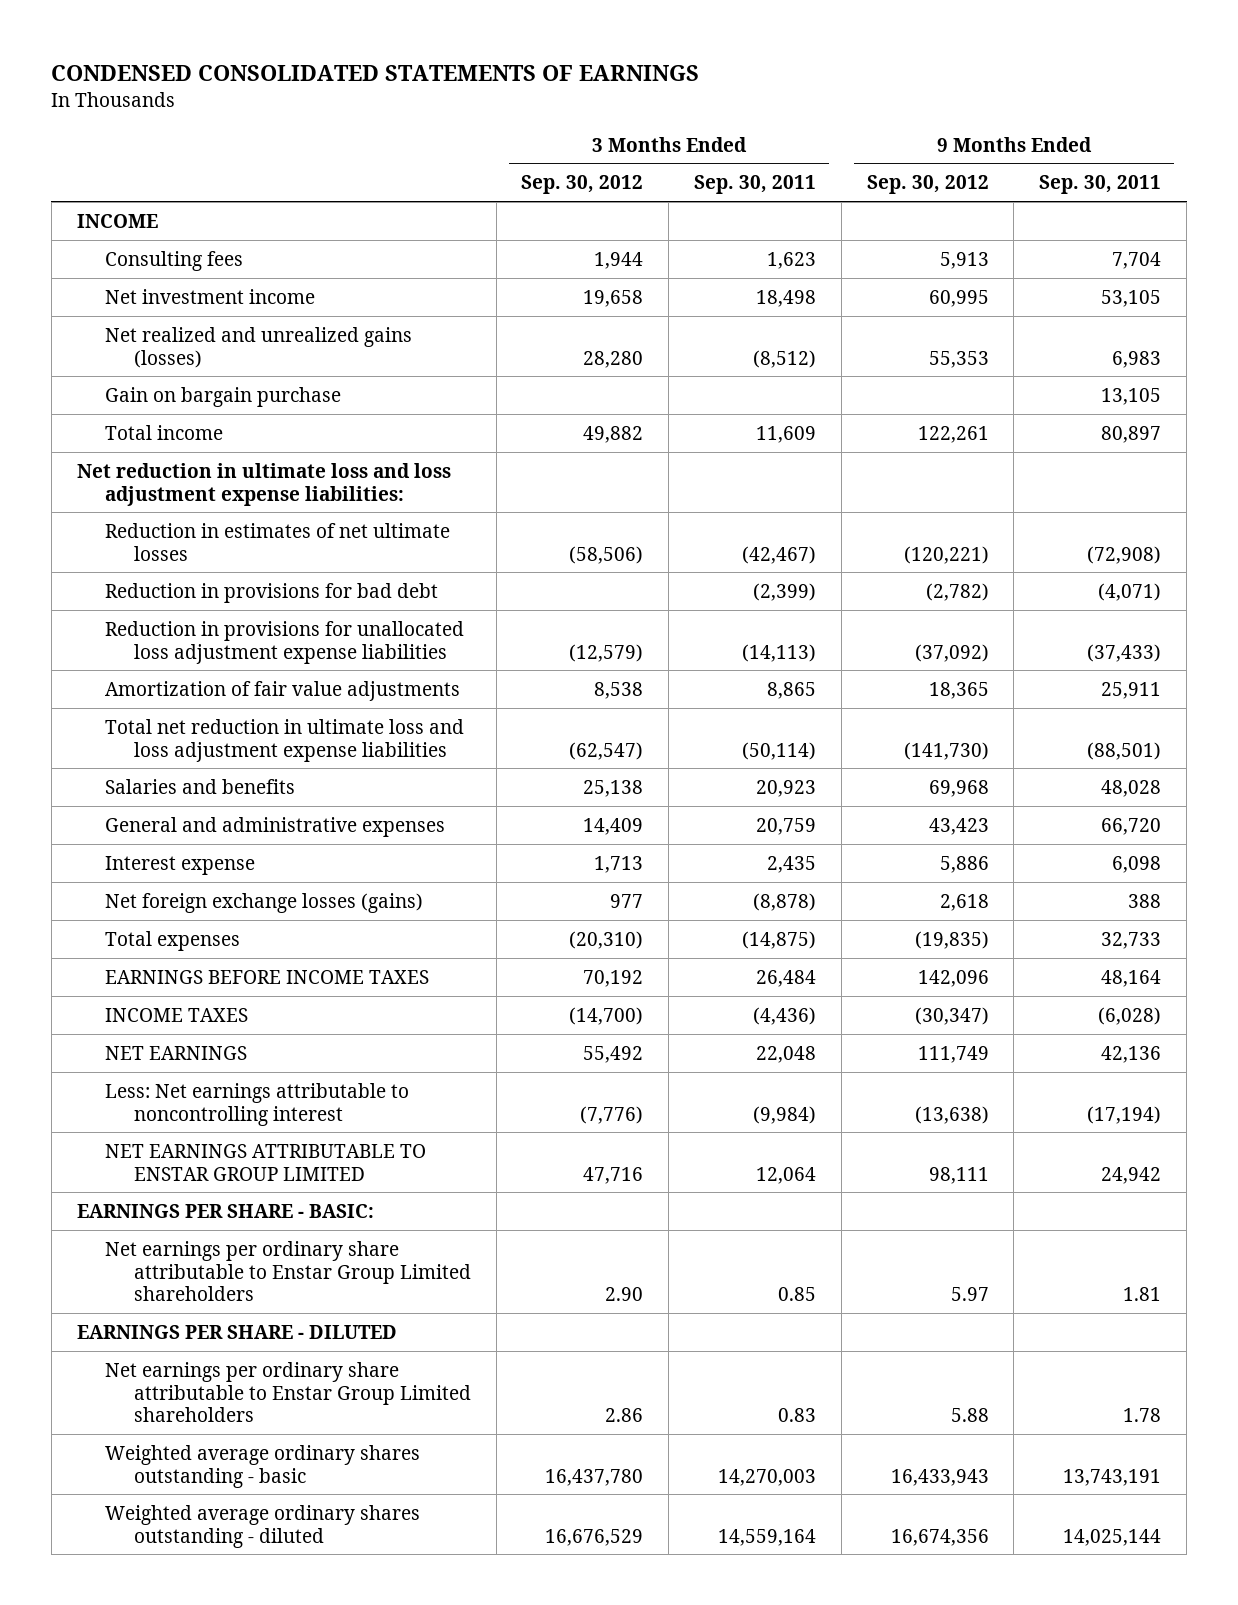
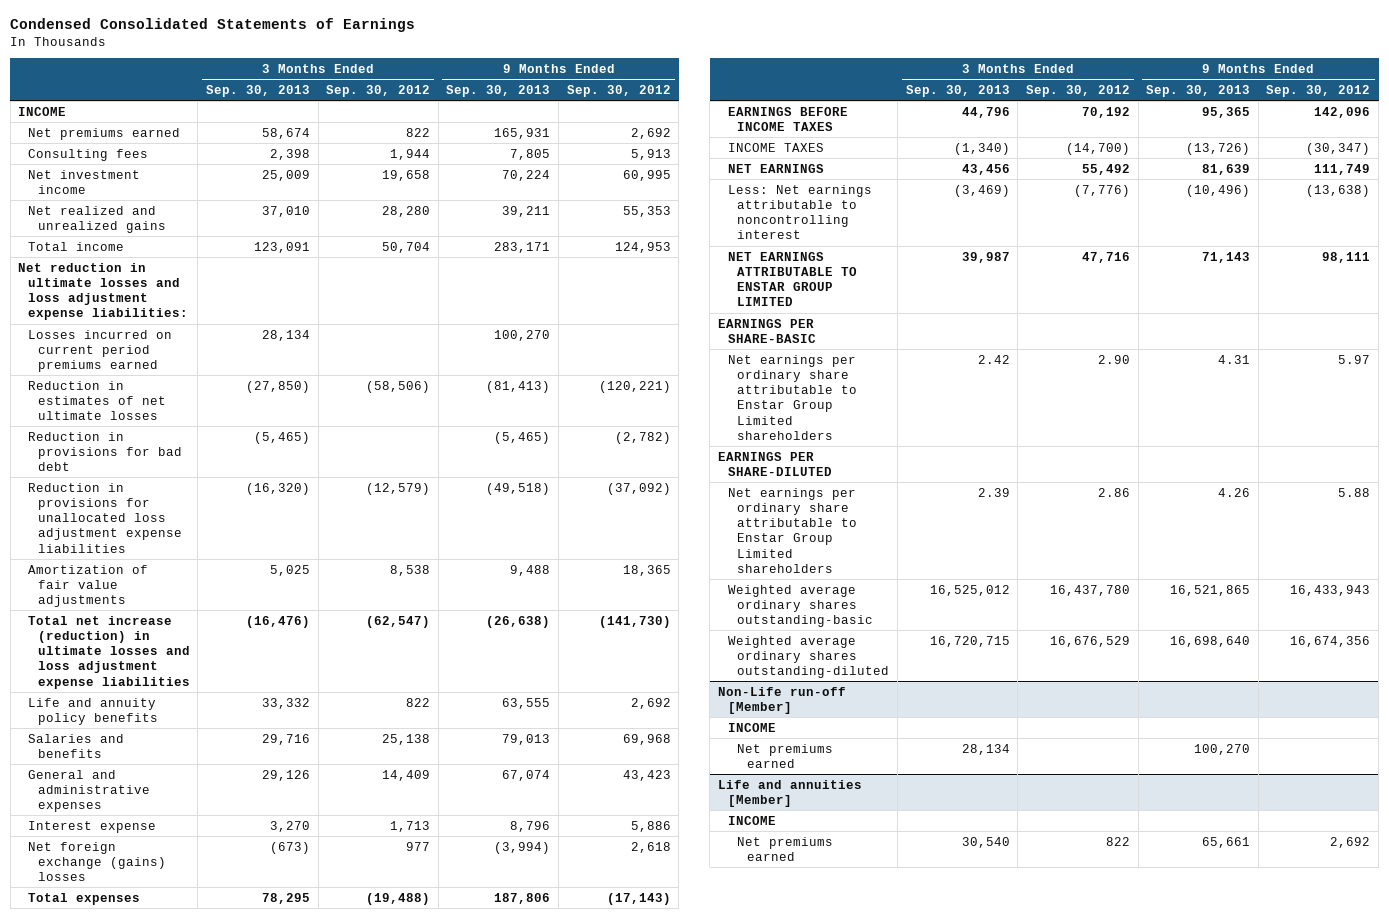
[51,65,700,82] CONDENSED CONSOLIDATED STATEMENTS OF EARNINGS -> [10,18,416,33] Condensed Consolidated Statements of Earnings
[693,175,816,195] Sep. 30, 2011 -> none
[1039,175,1162,195] Sep. 30, 2011 -> none
none -> [205,85,310,98] Sep. 30, 2013
none -> [446,85,551,98] Sep. 30, 2013
none -> [27,127,180,140] Net premiums earned
[105,386,342,407] Gain on bargain purchase -> none
[105,326,413,368] Net realized and unrealized gains (losses) -> [27,205,166,233] Net realized and unrealized gains
[583,425,644,443] 49,882 -> [382,241,431,253] 50,704
[917,425,989,443] 122,261 -> [614,241,671,253] 124,953
[76,462,451,506] Net reduction in ultimate loss and loss adjustment expense liabilities: -> [18,262,188,321] Net reduction in ultimate losses and loss adjustment expense liabilities:
none -> [27,329,172,373] Losses incurred on current period premiums earned
[105,718,465,762] Total net reduction in ultimate loss and loss adjustment expense liabilities -> [27,615,190,689] Total net increase (reduction) in ultimate losses and loss adjustment expense liabilities
none -> [27,697,158,725] Life and annuity policy benefits
[105,892,424,913] Net foreign exchange losses (gains) -> [27,841,166,882] Net foreign exchange (gains) losses
[569,930,644,949] (20,310) -> [366,892,431,905] (19,488)
[914,930,989,949] (19,835) -> [606,892,671,905] (17,143)
[76,1203,374,1218] EARNINGS PER SHARE - BASIC: -> [718,318,816,343] EARNINGS PER SHARE-BASIC
[76,1324,397,1339] EARNINGS PER SHARE - DILUTED -> [718,451,832,476] EARNINGS PER SHARE-DILUTED
[105,1444,421,1488] Weighted average ordinary shares outstanding - basic -> [727,584,874,628] Weighted average ordinary shares outstanding-basic
[105,1504,421,1548] Weighted average ordinary shares outstanding - diluted -> [727,635,890,679] Weighted average ordinary shares outstanding-diluted
none -> [718,686,847,714] Non-Life run-off [Member]
none -> [727,722,776,732] INCOME
none -> [737,743,834,768] Net premiums earned
none -> [718,779,863,807] Life and annuities [Member]
none -> [727,815,776,825] INCOME
none -> [737,836,834,861] Net premiums earned

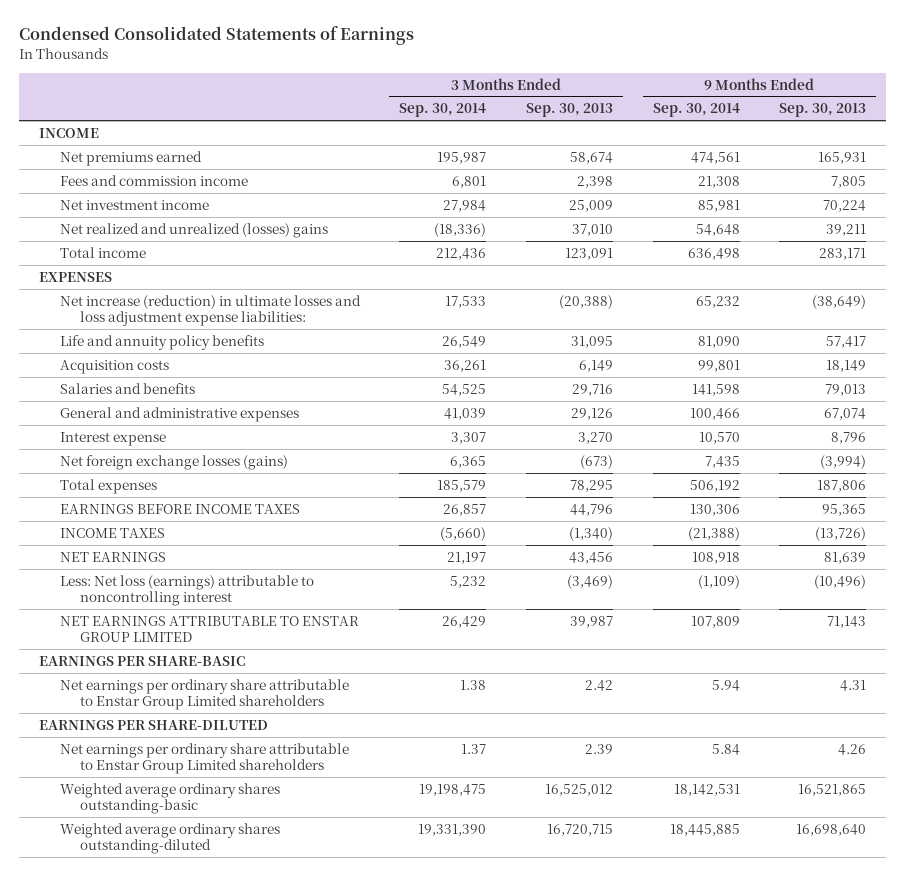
[326,85,431,98] Sep. 30, 2012 -> none
[566,85,671,98] Sep. 30, 2012 -> none
none -> [399,103,487,118] Sep. 30, 2014
none -> [652,103,740,118] Sep. 30, 2014
[27,148,148,161] Consulting fees -> [59,174,248,186] Fees and commission income
[27,205,166,233] Net realized and unrealized gains -> [59,222,328,238] Net realized and unrealized (losses) gains
[18,262,188,321] Net reduction in ultimate losses and loss adjustment expense liabilities: -> none
[27,329,172,373] Losses incurred on current period premiums earned -> none
[27,380,166,421] Reduction in estimates of net ultimate losses -> none
[27,431,182,472] Reduction in provisions for bad debt -> none
[27,482,182,553] Reduction in provisions for unallocated loss adjustment expense liabilities -> none
[27,564,148,608] Amortization of fair value adjustments -> none
none -> [38,271,112,282] EXPENSES
[27,615,190,689] Total net increase (reduction) in ultimate losses and loss adjustment expense liabilities -> [59,294,361,327] Net increase (reduction) in ultimate losses and loss adjustment expense liabilities:
[245,615,310,628] (16,476) -> [558,294,613,309] (20,388)
[486,615,551,628] (26,638) -> [812,294,867,309] (38,649)
[261,697,310,709] 33,332 -> [570,335,613,348] 31,095
[502,697,551,709] 63,555 -> [826,335,867,348] 57,417
none -> [59,359,169,374] Acquisition costs
[27,841,166,882] Net foreign exchange (gains) losses -> [59,454,288,470] Net foreign exchange losses (gains)
[727,184,872,240] Less: Net earnings attributable to noncontrolling interest -> [59,574,314,607] Less: Net loss (earnings) attributable to noncontrolling interest
[718,686,847,714] Non-Life run-off [Member] -> none
[727,722,776,732] INCOME -> none
[737,743,834,768] Net premiums earned -> none
[718,779,863,807] Life and annuities [Member] -> none
[727,815,776,825] INCOME -> none
[737,836,834,861] Net premiums earned -> none

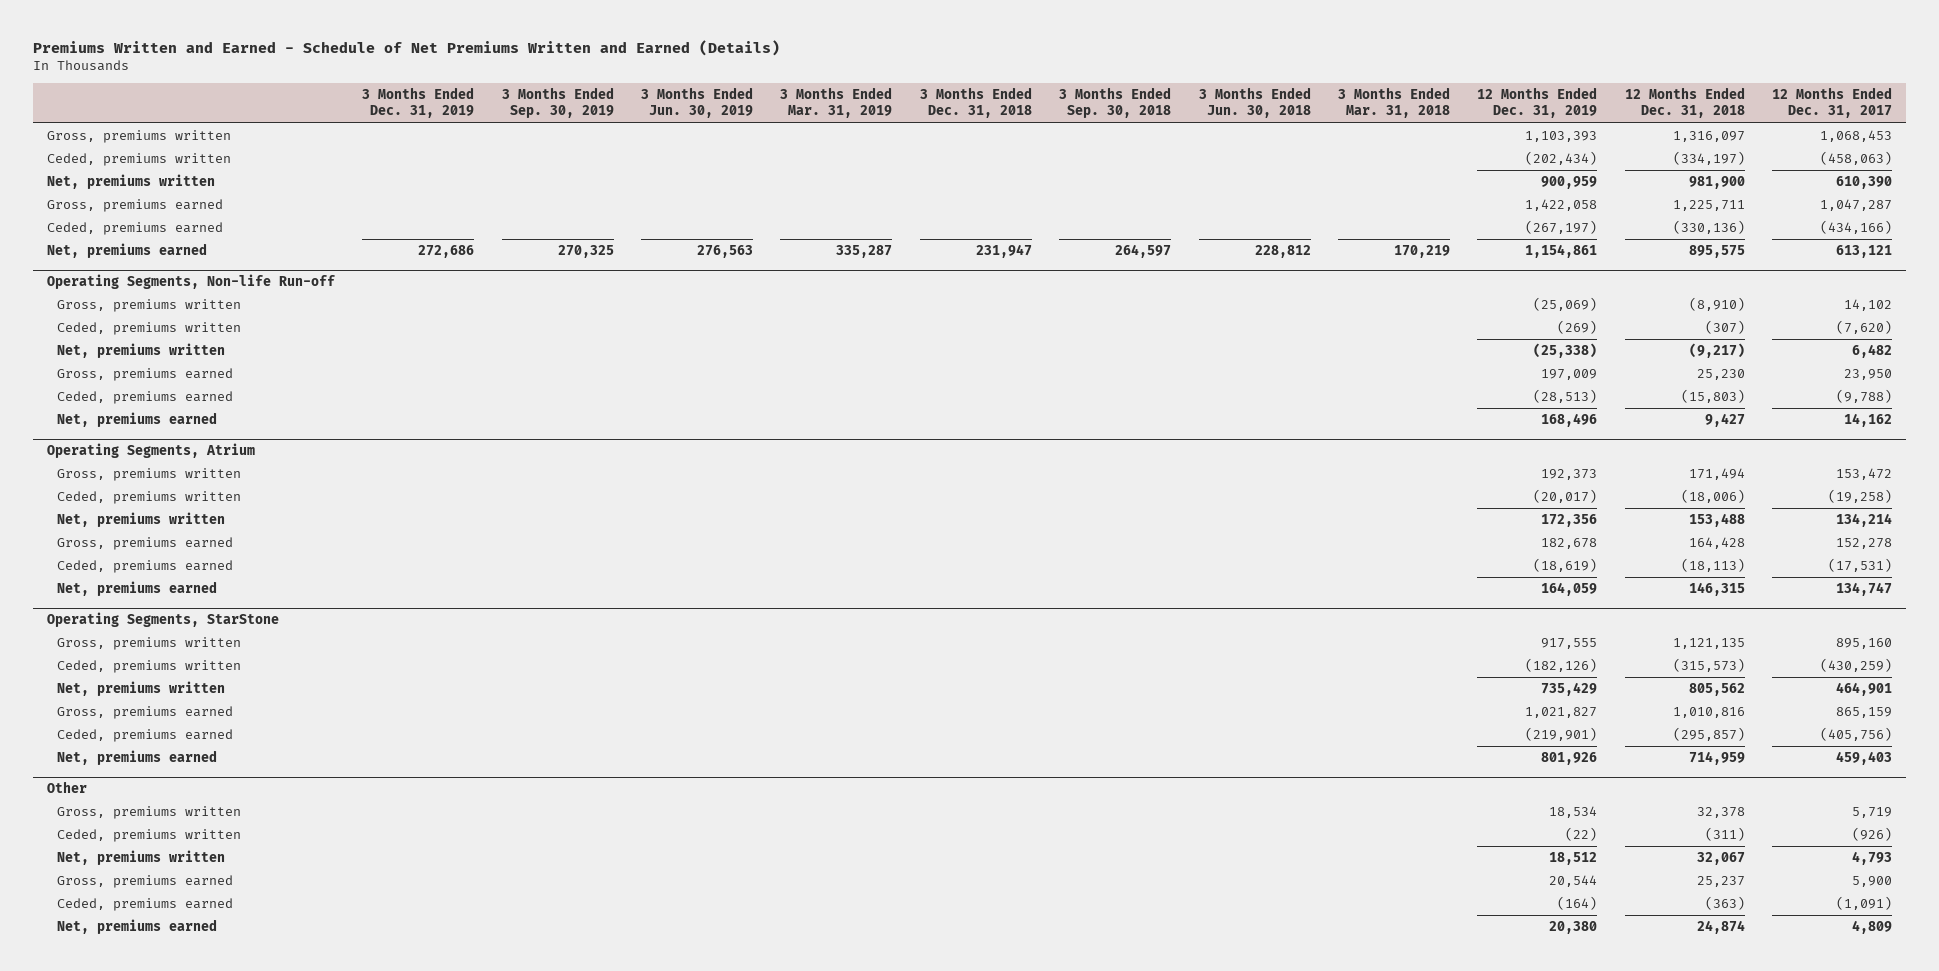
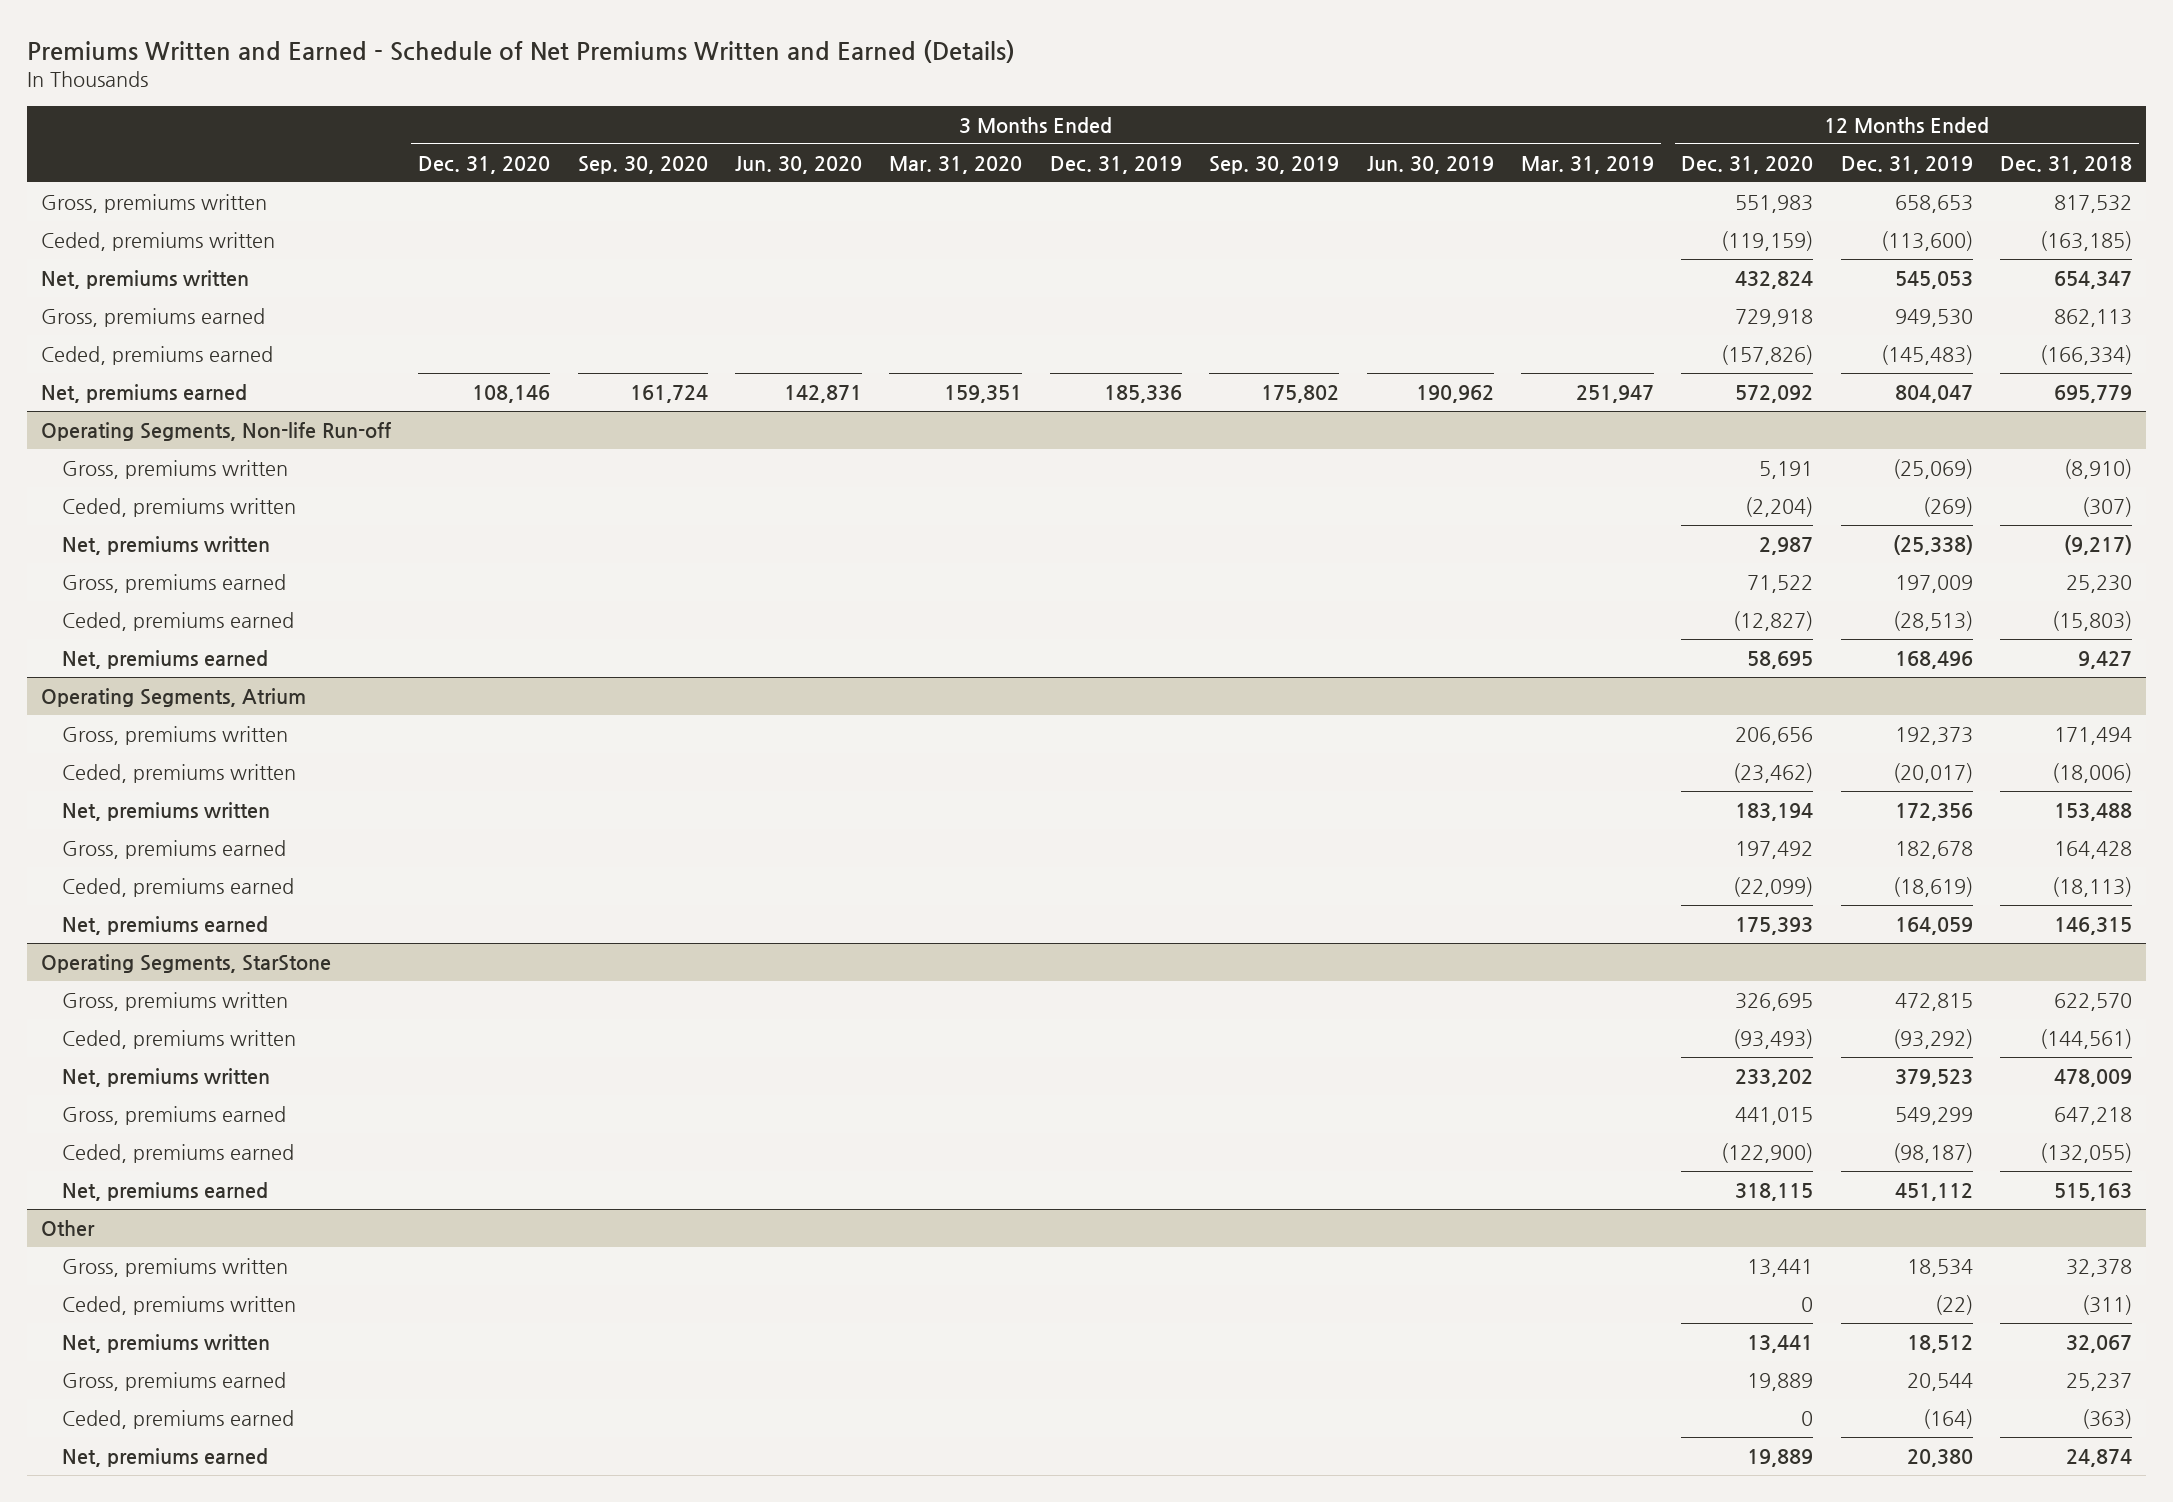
[919,86,1032,119] 3 Months Ended Dec. 31, 2018 -> none
[1059,86,1172,119] 3 Months Ended Sep. 30, 2018 -> none
[1198,86,1311,119] 3 Months Ended Jun. 30, 2018 -> none
[1337,86,1450,119] 3 Months Ended Mar. 31, 2018 -> none
[1772,86,1893,119] 12 Months Ended Dec. 31, 2017 -> none
none -> [418,155,551,174] Dec. 31, 2020
none -> [577,155,708,174] Sep. 30, 2020
none -> [735,155,863,174] Jun. 30, 2020
none -> [889,155,1023,174] Mar. 31, 2020
none -> [1681,155,1814,174] Dec. 31, 2020
[1525,131,1598,143] 1,103,393 -> [1894,194,1973,213] 658,653
[1672,131,1745,143] 1,316,097 -> [2054,194,2133,213] 817,532
[1525,151,1598,166] (202,434) -> [1880,230,1973,251] (113,600)
[1672,151,1745,166] (334,197) -> [2040,230,2133,251] (163,185)
[1541,176,1598,190] 900,959 -> [1894,270,1973,289] 545,053
[1688,176,1745,190] 981,900 -> [2054,270,2133,289] 654,347
[1525,199,1598,212] 1,422,058 -> [1894,308,1973,327] 949,530
[1672,200,1745,212] 1,225,711 -> [2054,308,2133,327] 862,113
[1525,220,1598,235] (267,197) -> [1880,344,1973,365] (145,483)
[1672,220,1745,235] (330,136) -> [2040,344,2133,365] (166,334)
[418,245,475,259] 272,686 -> [1103,384,1182,403] 185,336
[557,245,614,259] 270,325 -> [1261,384,1340,403] 175,802
[696,245,753,259] 276,563 -> [1415,384,1494,403] 190,962
[836,245,893,259] 335,287 -> [1576,384,1655,403] 251,947
[1525,244,1598,259] 1,154,861 -> [1894,384,1973,403] 804,047
[1688,245,1745,259] 895,575 -> [2054,384,2133,403] 695,779
[1541,638,1598,650] 917,555 -> [1894,992,1973,1011] 472,815
[1672,638,1745,650] 1,121,135 -> [2054,992,2133,1011] 622,570
[1525,658,1598,673] (182,126) -> [1892,1028,1973,1049] (93,292)
[1672,658,1745,673] (315,573) -> [2040,1028,2133,1049] (144,561)
[1541,682,1598,697] 735,429 -> [1894,1068,1973,1087] 379,523
[1688,683,1745,697] 805,562 -> [2054,1068,2133,1087] 478,009
[1525,707,1598,719] 1,021,827 -> [1894,1106,1973,1125] 549,299
[1672,707,1745,719] 1,010,816 -> [2054,1106,2133,1125] 647,218
[1525,727,1598,742] (219,901) -> [1892,1142,1973,1163] (98,187)
[1672,727,1745,742] (295,857) -> [2040,1142,2133,1163] (132,055)
[1541,752,1598,766] 801,926 -> [1894,1182,1973,1201] 451,112
[1688,751,1745,766] 714,959 -> [2054,1182,2133,1201] 515,163

